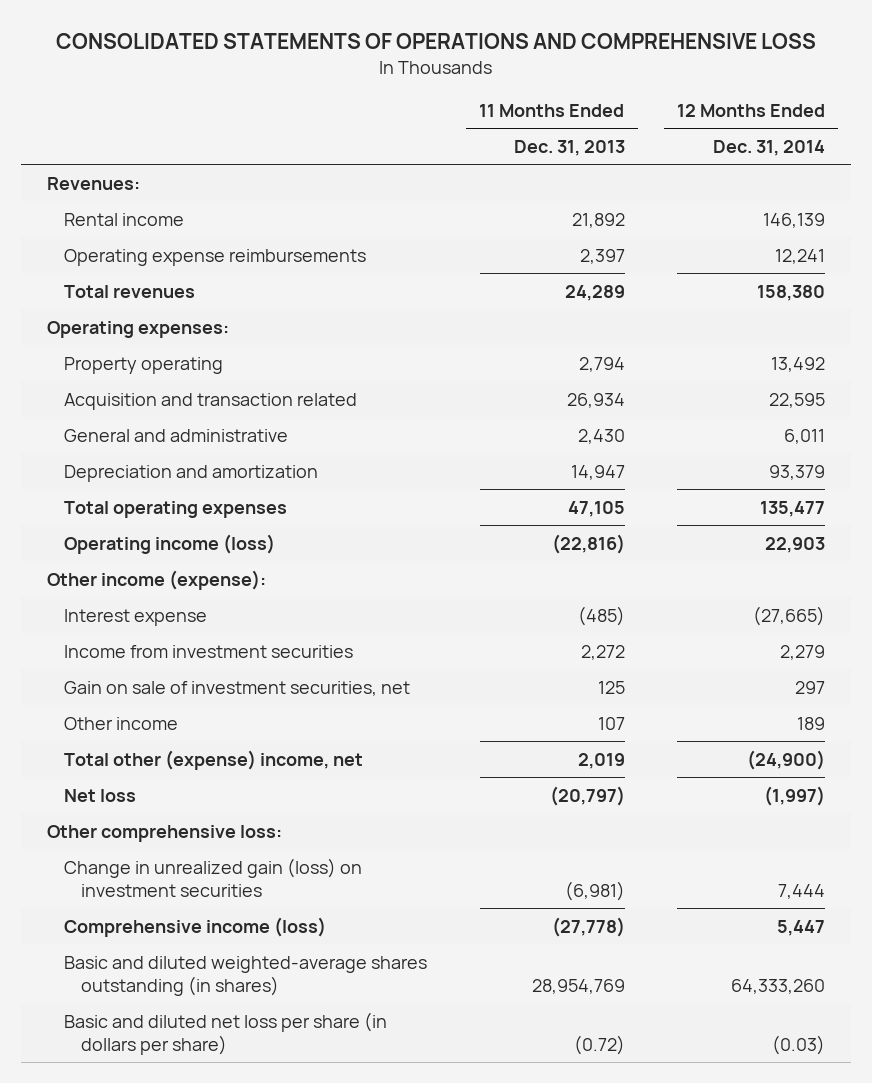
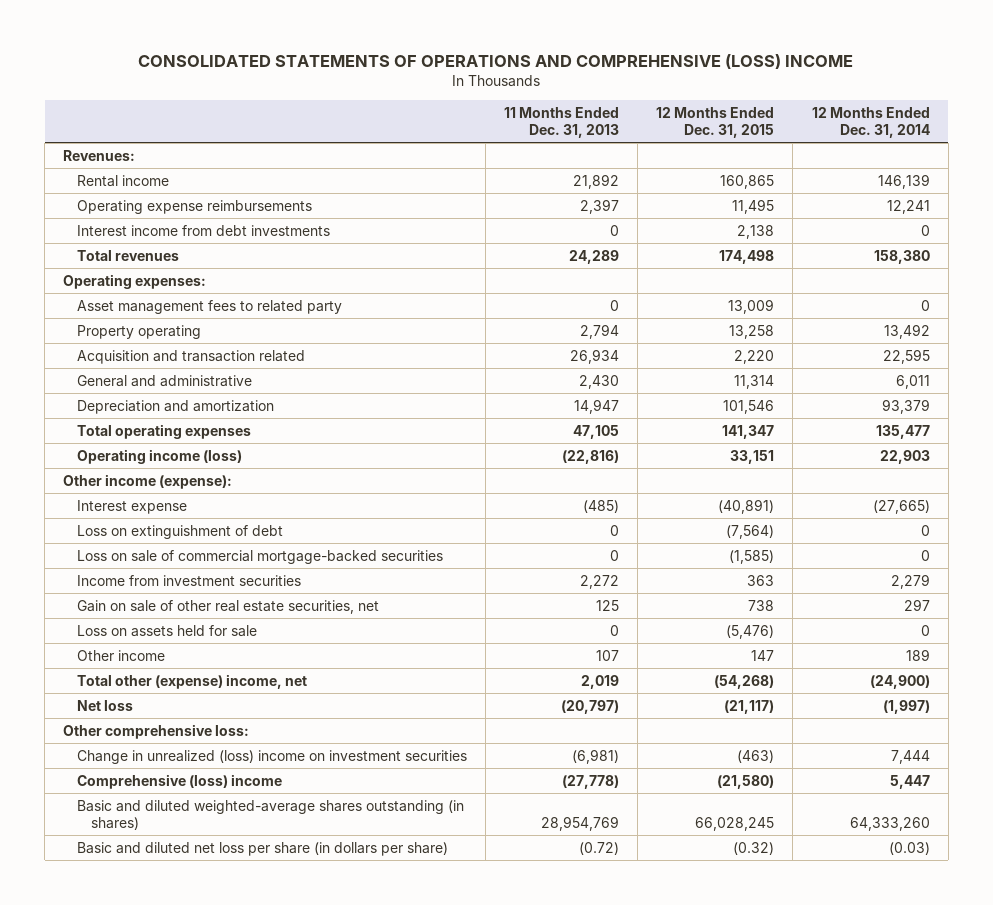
[56,33,817,50] CONSOLIDATED STATEMENTS OF OPERATIONS AND COMPREHENSIVE LOSS -> [138,53,854,69] CONSOLIDATED STATEMENTS OF OPERATIONS AND COMPREHENSIVE (LOSS) INCOME
none -> [656,106,775,138] 12 Months Ended Dec. 31, 2015
none -> [77,224,331,236] Interest income from debt investments
none -> [77,299,343,314] Asset management fees to related party
none -> [77,524,284,539] Loss on extinguishment of debt
none -> [77,549,444,564] Loss on sale of commercial mortgage-backed securities
[64,680,411,696] Gain on sale of investment securities, net -> [77,599,380,614] Gain on sale of other real estate securities, net
none -> [77,624,258,637] Loss on assets held for sale
[64,857,363,898] Change in unrealized gain (loss) on investment securities -> [77,749,468,764] Change in unrealized (loss) income on investment securities
[64,916,327,937] Comprehensive income (loss) -> [77,773,283,789] Comprehensive (loss) income

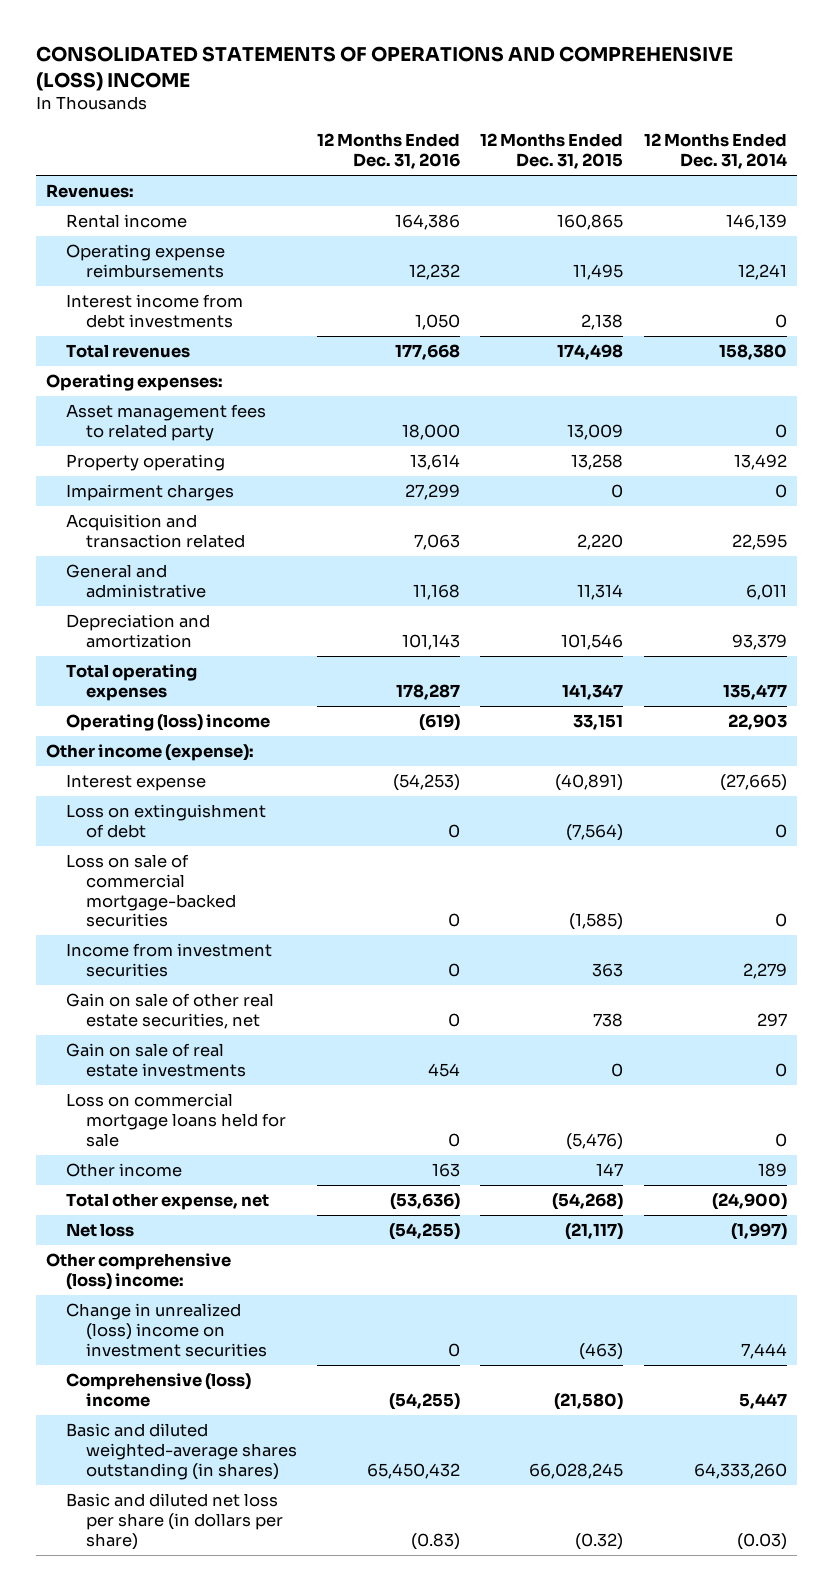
[504,106,620,138] 11 Months Ended Dec. 31, 2013 -> none
none -> [316,133,460,170] 12 Months Ended Dec. 31, 2016
none -> [65,484,234,502] Impairment charges
[77,448,243,464] Operating income (loss) -> [65,714,270,732] Operating (loss) income
none -> [65,1043,246,1077] Gain on sale of real estate investments
[77,624,258,637] Loss on assets held for sale -> [65,1093,286,1147] Loss on commercial mortgage loans held for sale
[77,673,308,689] Total other (expense) income, net -> [65,1193,269,1211] Total other expense, net
[63,723,250,739] Other comprehensive loss: -> [46,1253,232,1290] Other comprehensive (loss) income:

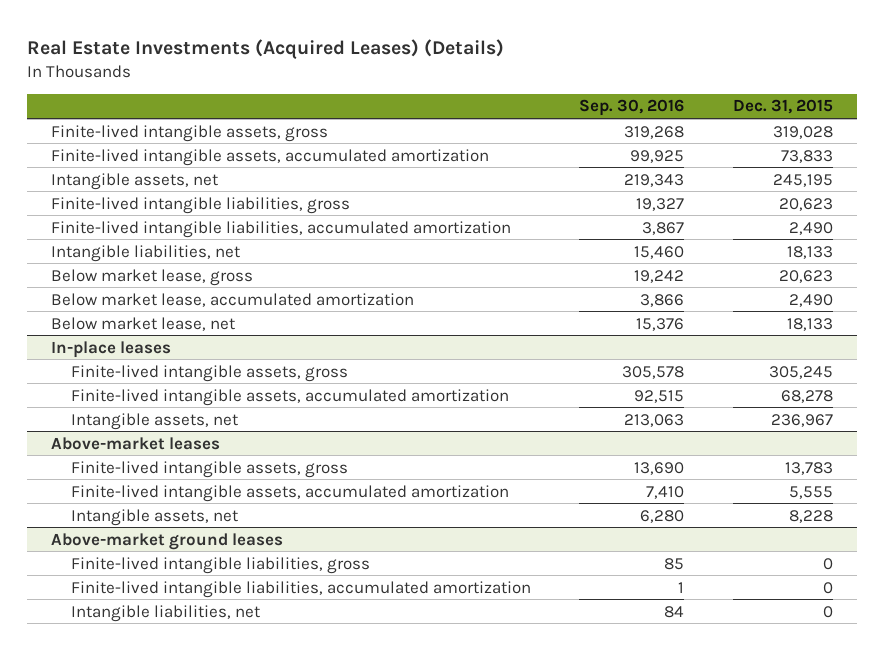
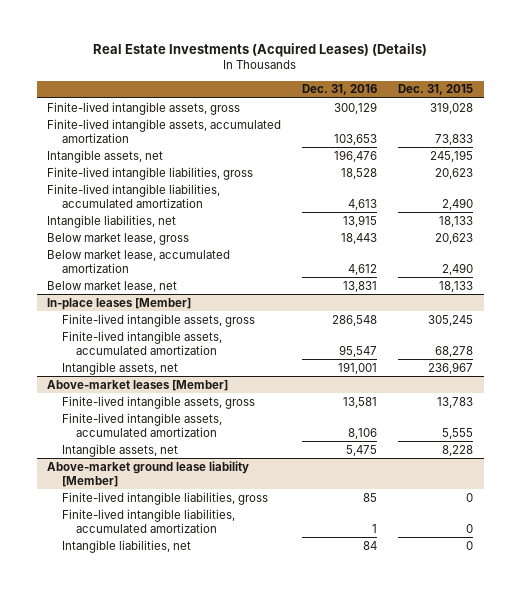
[579,99,685,117] Sep. 30, 2016 -> none
none -> [302,84,378,96] Dec. 31, 2016
[51,340,172,358] In-place leases -> [47,297,192,310] In-place leases [Member]
[51,436,221,450] Above-market leases -> [47,379,229,391] Above-market leases [Member]
[51,532,284,550] Above-market ground leases -> [47,460,250,487] Above-market ground lease liability [Member]

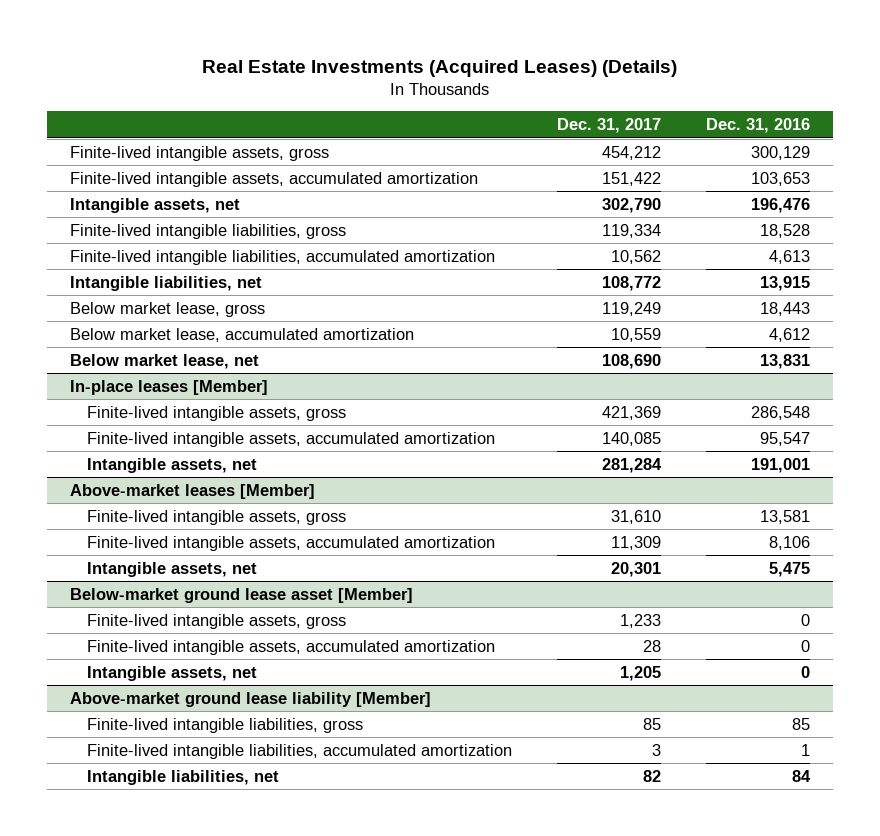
[398,84,474,96] Dec. 31, 2015 -> none
none -> [557,118,662,134] Dec. 31, 2017
none -> [69,587,413,603] Below-market ground lease asset [Member]
none -> [87,613,347,629] Finite-lived intangible assets, gross
none -> [87,639,496,655] Finite-lived intangible assets, accumulated amortization
none -> [87,665,258,681] Intangible assets, net

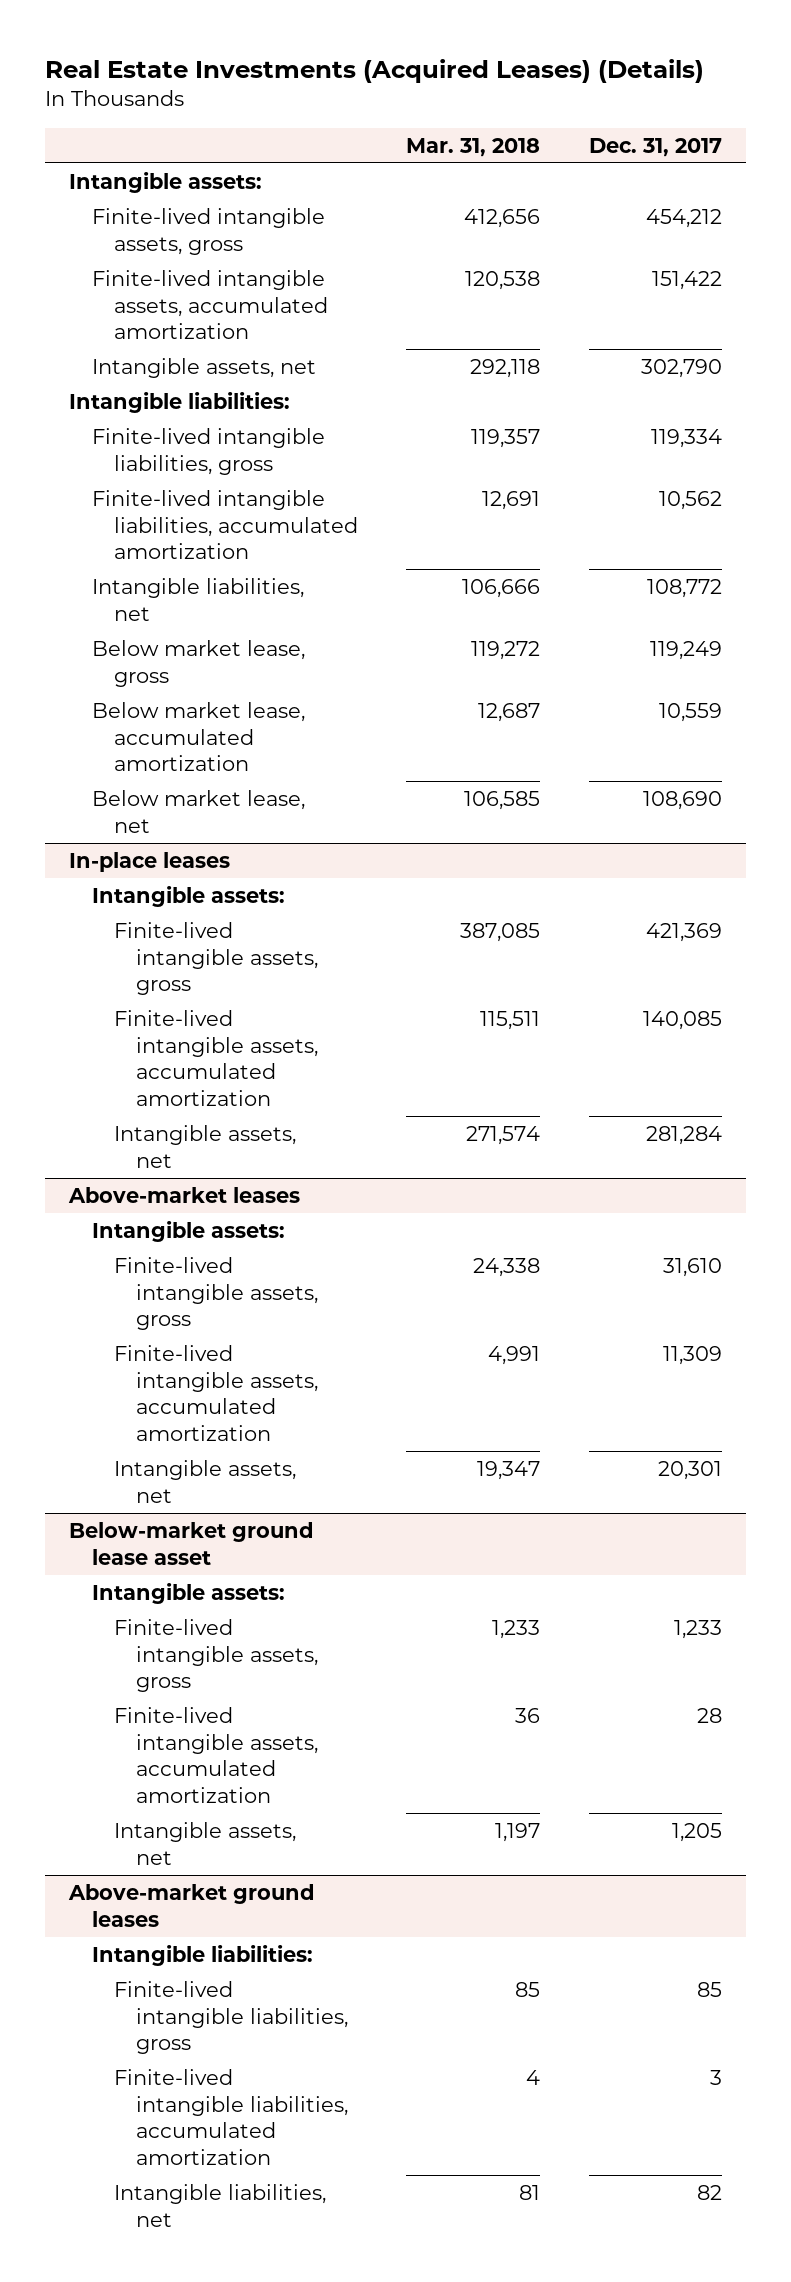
[706,118,811,134] Dec. 31, 2016 -> none
none -> [406,137,541,157] Mar. 31, 2018
none -> [69,171,263,193] Intangible assets:
none -> [69,391,291,413] Intangible liabilities:
[69,379,268,395] In-place leases [Member] -> [69,851,231,872] In-place leases
none -> [91,885,285,907] Intangible assets:
[69,483,315,499] Above-market leases [Member] -> [68,1186,301,1203] Above-market leases
none -> [91,1220,285,1242] Intangible assets:
[69,587,413,603] Below-market ground lease asset [Member] -> [69,1521,315,1565] Below-market ground lease asset
none -> [91,1582,285,1604] Intangible assets:
[69,691,431,707] Above-market ground lease liability [Member] -> [68,1883,316,1927] Above-market ground leases
none -> [91,1944,313,1966] Intangible liabilities:

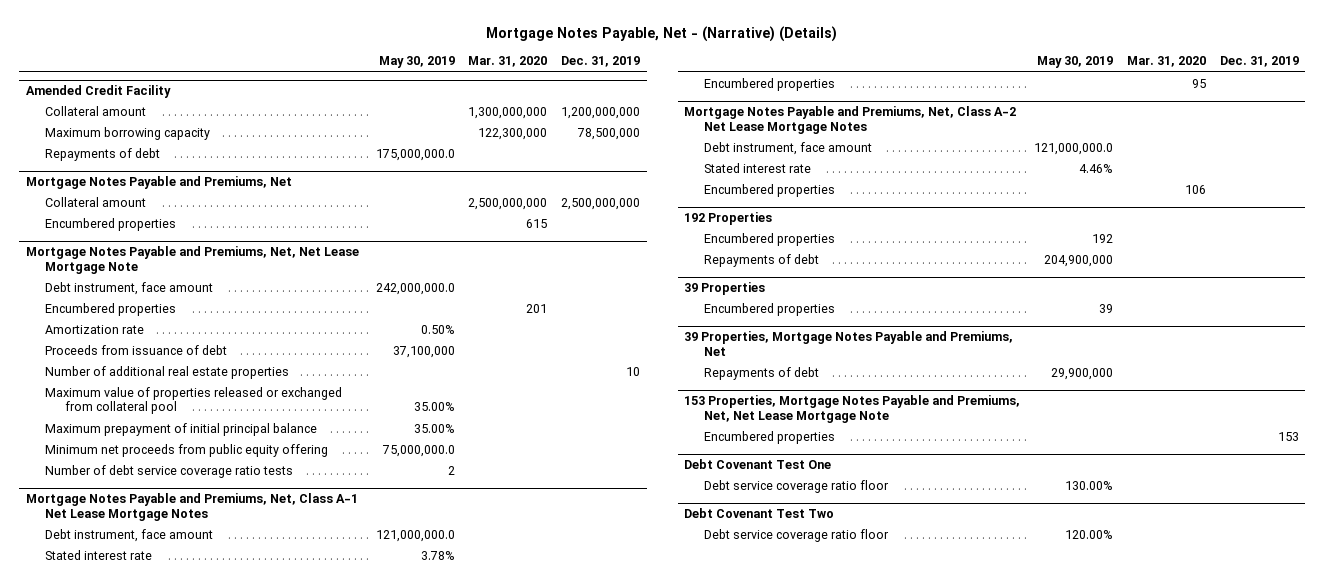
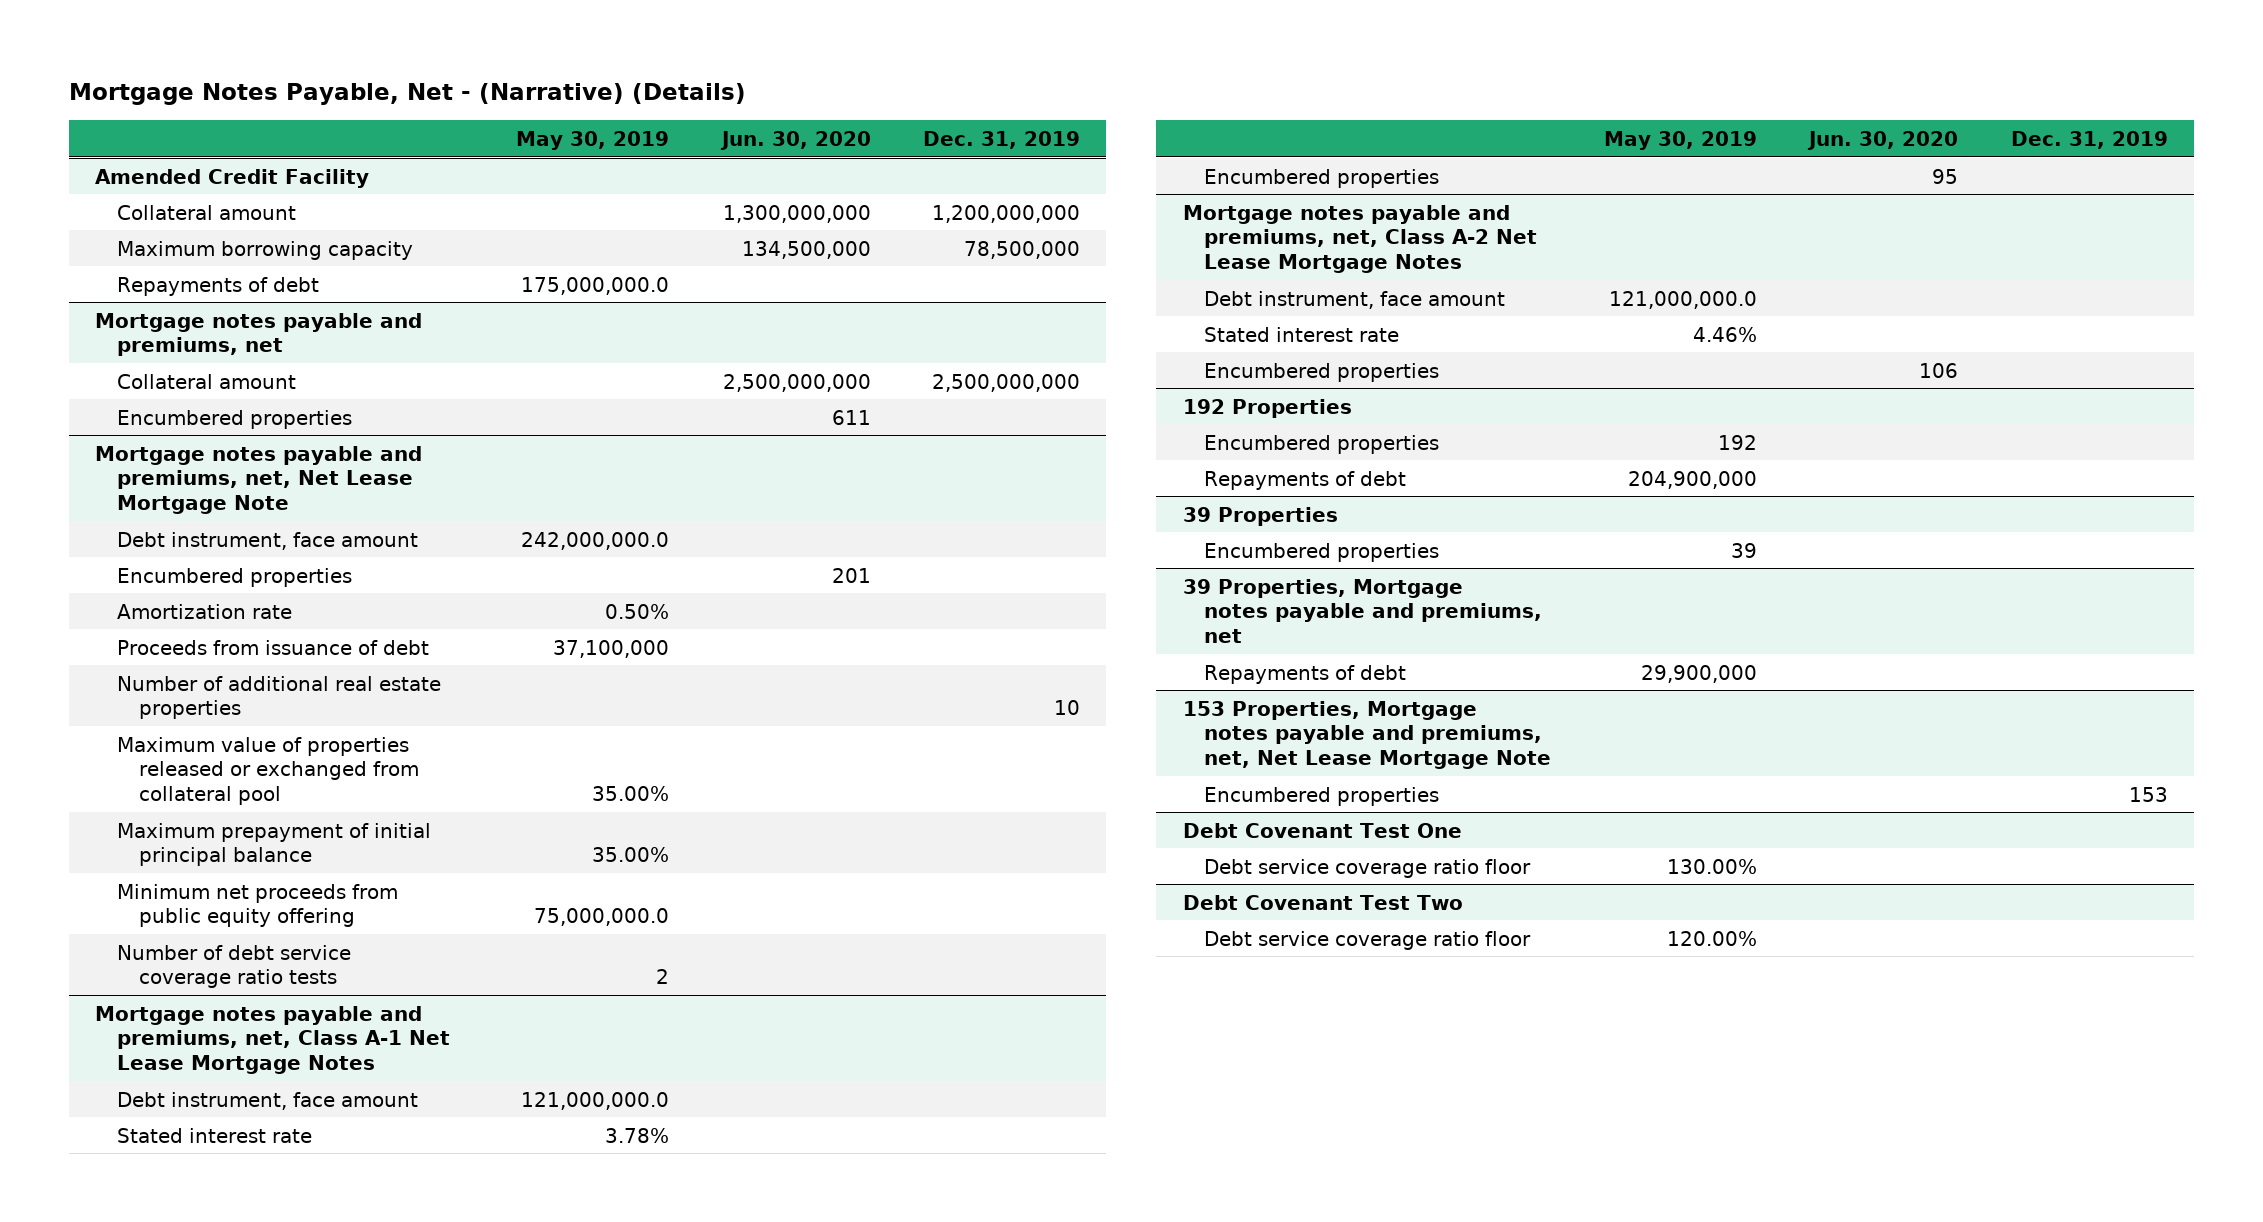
[468,56,548,68] Mar. 31, 2020 -> none
none -> [719,130,871,150] Jun. 30, 2020
[25,176,292,190] Mortgage Notes Payable and Premiums, Net -> [95,312,423,357] Mortgage notes payable and premiums, net
[25,246,359,274] Mortgage Notes Payable and Premiums, Net, Net Lease Mortgage Note -> [95,445,423,515] Mortgage notes payable and premiums, net, Net Lease Mortgage Note
[25,493,358,521] Mortgage Notes Payable and Premiums, Net, Class A-1 Net Lease Mortgage Notes -> [95,1005,450,1075] Mortgage notes payable and premiums, net, Class A-1 Net Lease Mortgage Notes
[684,106,1017,134] Mortgage Notes Payable and Premiums, Net, Class A-2 Net Lease Mortgage Notes -> [1182,204,1538,274] Mortgage notes payable and premiums, net, Class A-2 Net Lease Mortgage Notes
[684,331,1014,356] 39 Properties, Mortgage Notes Payable and Premiums, Net -> [1182,578,1543,644] 39 Properties, Mortgage notes payable and premiums, net
[684,395,1021,423] 153 Properties, Mortgage Notes Payable and Premiums, Net, Net Lease Mortgage Note -> [1182,700,1552,770] 153 Properties, Mortgage notes payable and premiums, net, Net Lease Mortgage Note

